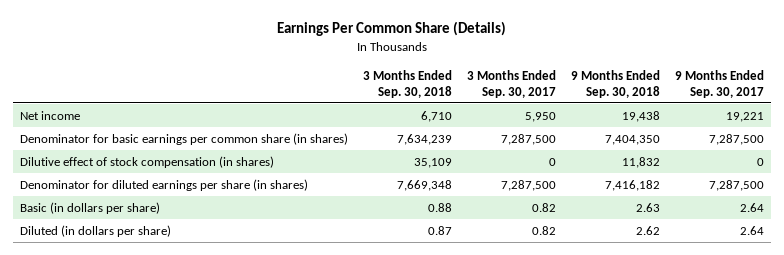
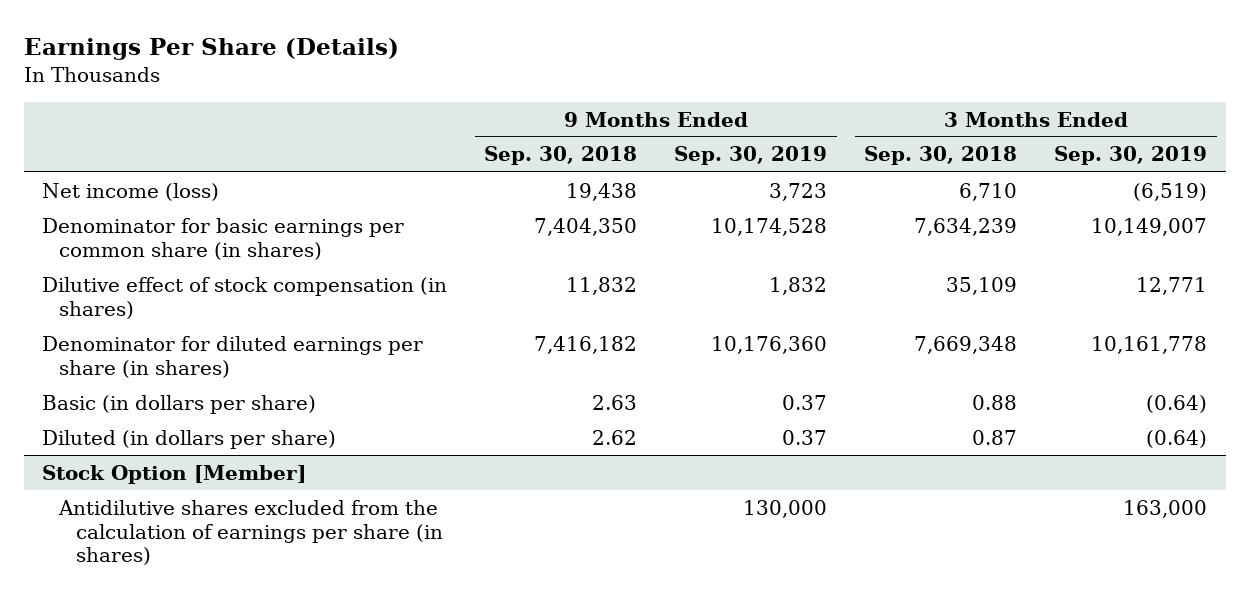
[276,21,506,37] Earnings Per Common Share (Details) -> [23,37,399,60] Earnings Per Share (Details)
[466,70,556,98] 3 Months Ended Sep. 30, 2017 -> none
[674,70,764,98] 9 Months Ended Sep. 30, 2017 -> none
none -> [674,146,828,166] Sep. 30, 2019
none -> [1054,146,1208,166] Sep. 30, 2019
[20,110,81,120] Net income -> [42,182,220,201] Net income (loss)
none -> [42,464,307,484] Stock Option [Member]
none -> [58,499,444,566] Antidilutive shares excluded from the calculation of earnings per share (in shares)

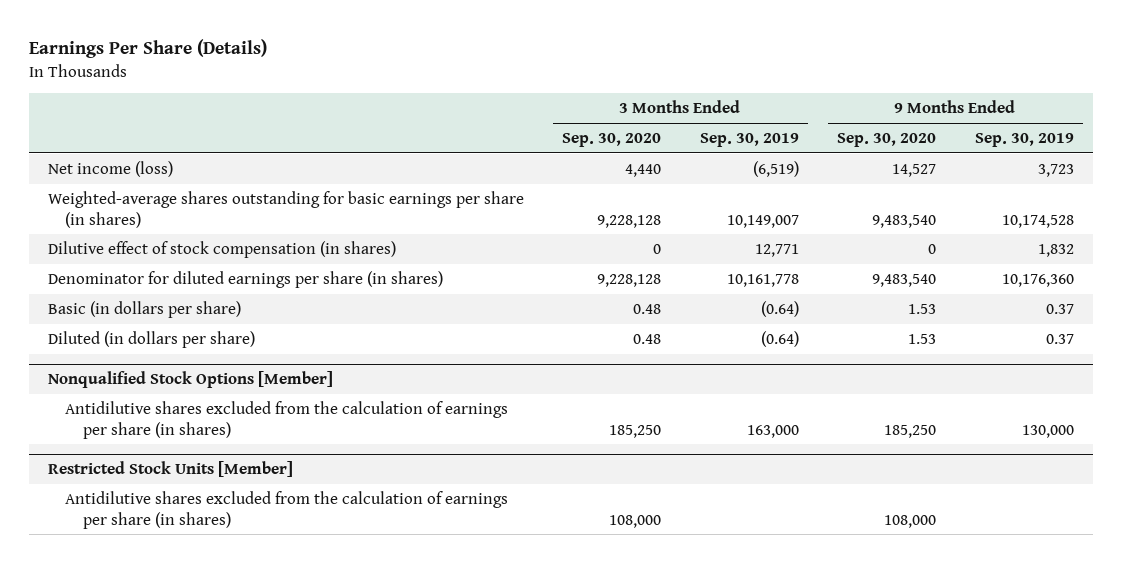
[484,146,638,166] Sep. 30, 2018 -> none
[864,146,1018,166] Sep. 30, 2018 -> none
none -> [562,133,662,148] Sep. 30, 2020
none -> [837,133,937,148] Sep. 30, 2020
[42,217,405,260] Denominator for basic earnings per common share (in shares) -> [47,191,524,228] Weighted-average shares outstanding for basic earnings per share (in shares)
[42,464,307,484] Stock Option [Member] -> [47,371,333,389] Nonqualified Stock Options [Member]
none -> [47,461,293,478] Restricted Stock Units [Member]
none -> [65,491,509,529] Antidilutive shares excluded from the calculation of earnings per share (in shares)

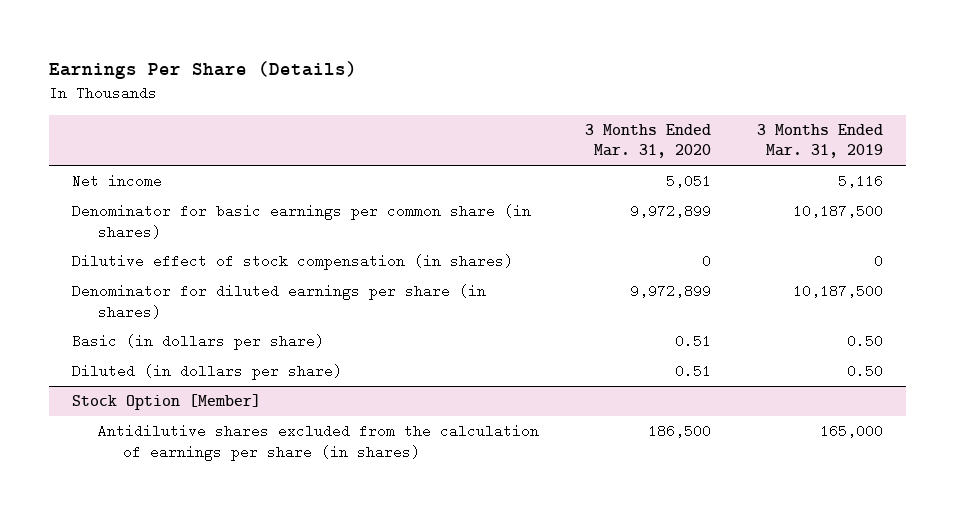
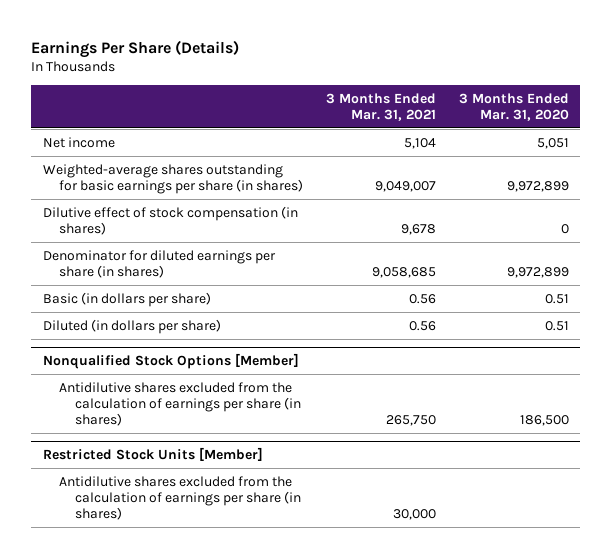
[756,123,883,159] 3 Months Ended Mar. 31, 2019 -> none
none -> [325,92,436,122] 3 Months Ended Mar. 31, 2021
[72,203,532,239] Denominator for basic earnings per common share (in shares) -> [42,163,303,195] Weighted-average shares outstanding for basic earnings per share (in shares)
[72,393,262,410] Stock Option [Member] -> [42,352,299,369] Nonqualified Stock Options [Member]
none -> [42,446,263,461] Restricted Stock Units [Member]
none -> [58,475,302,521] Antidilutive shares excluded from the calculation of earnings per share (in shares)

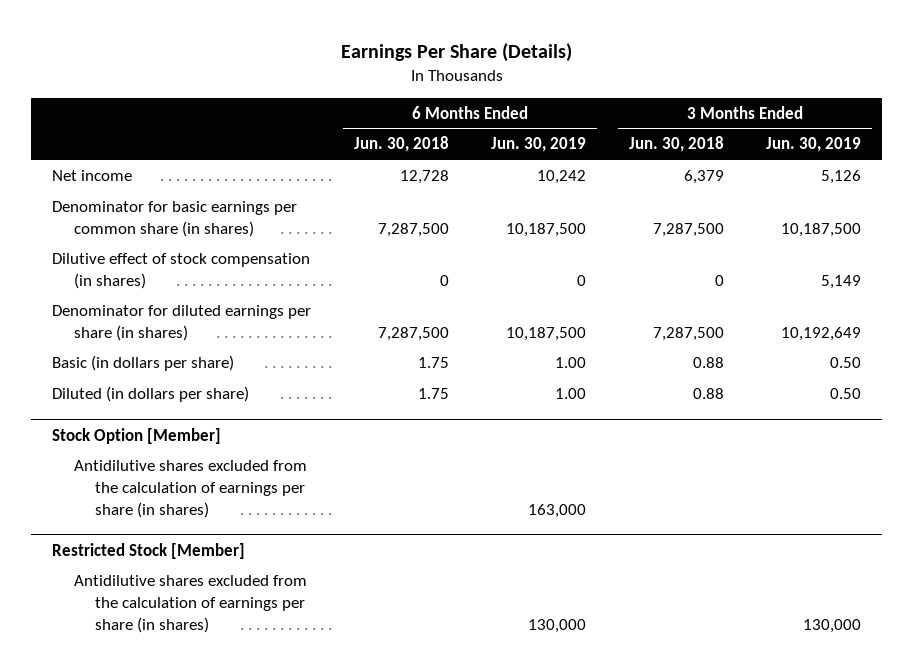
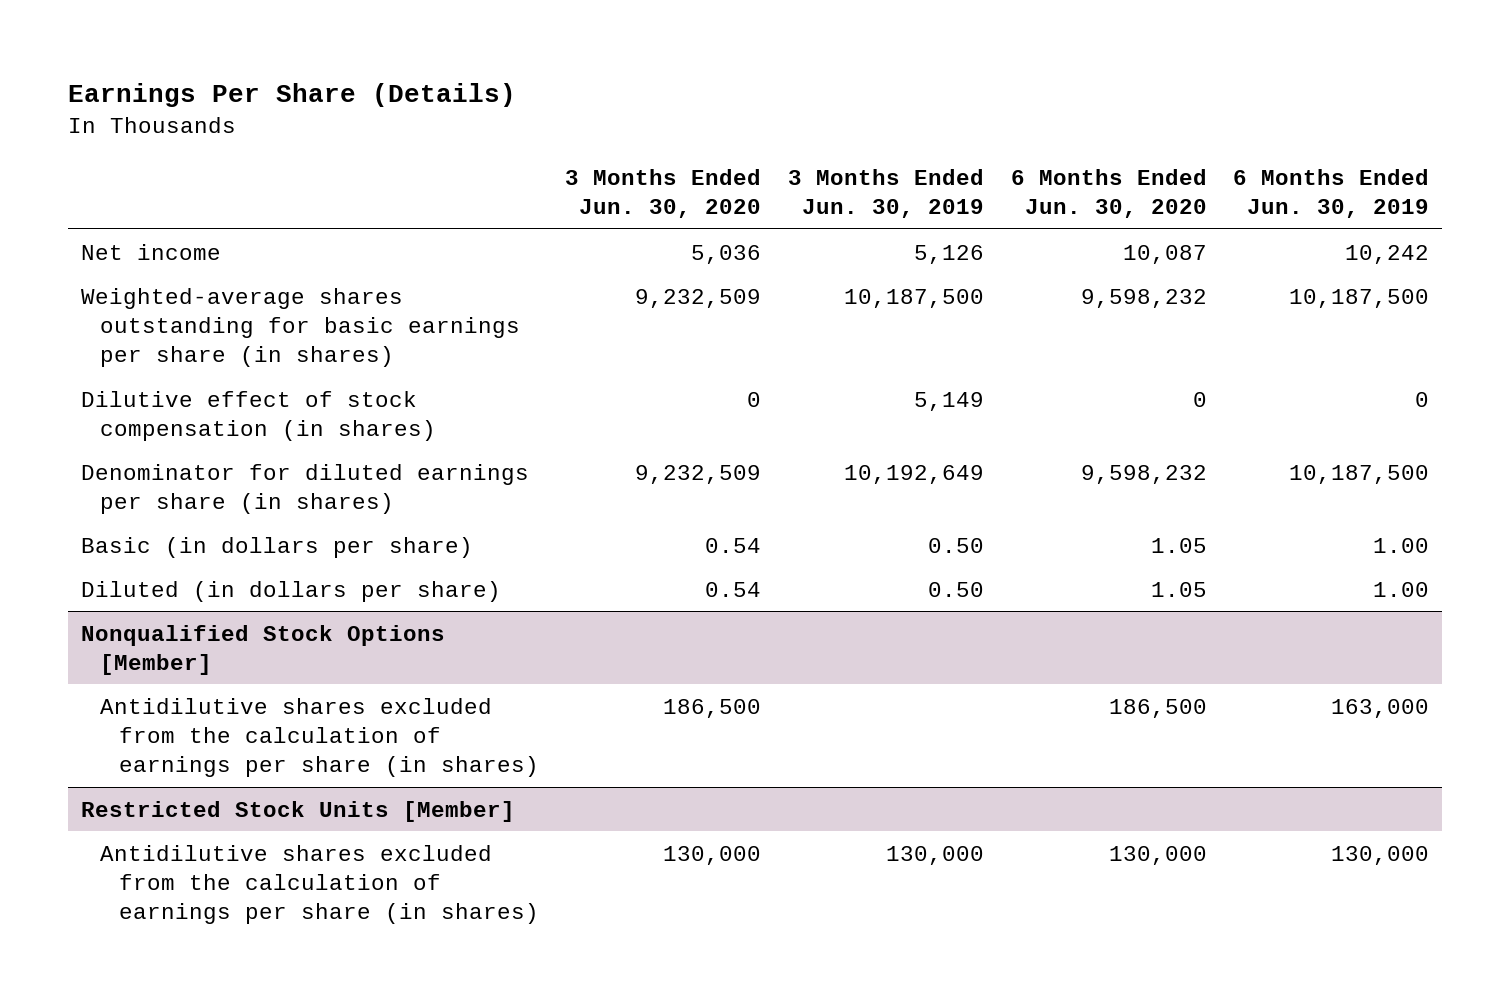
[353,136,449,153] Jun. 30, 2018 -> none
[628,136,724,153] Jun. 30, 2018 -> none
none -> [565,168,762,218] 3 Months Ended Jun. 30, 2020
none -> [1010,168,1207,218] 6 Months Ended Jun. 30, 2020
[52,200,298,237] Denominator for basic earnings per common share (in shares) -> [80,287,520,367] Weighted-average shares outstanding for basic earnings per share (in shares)
[52,427,222,444] Stock Option [Member] -> [80,624,445,675] Nonqualified Stock Options [Member]
[52,542,246,559] Restricted Stock [Member] -> [80,800,515,822] Restricted Stock Units [Member]

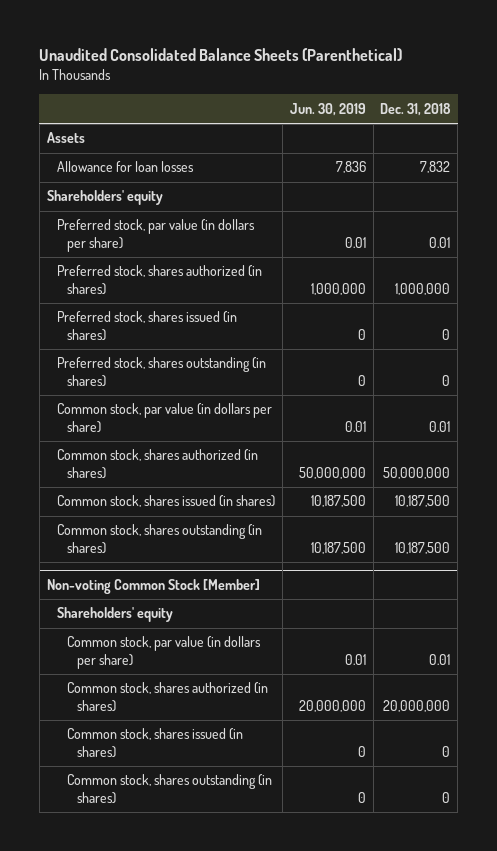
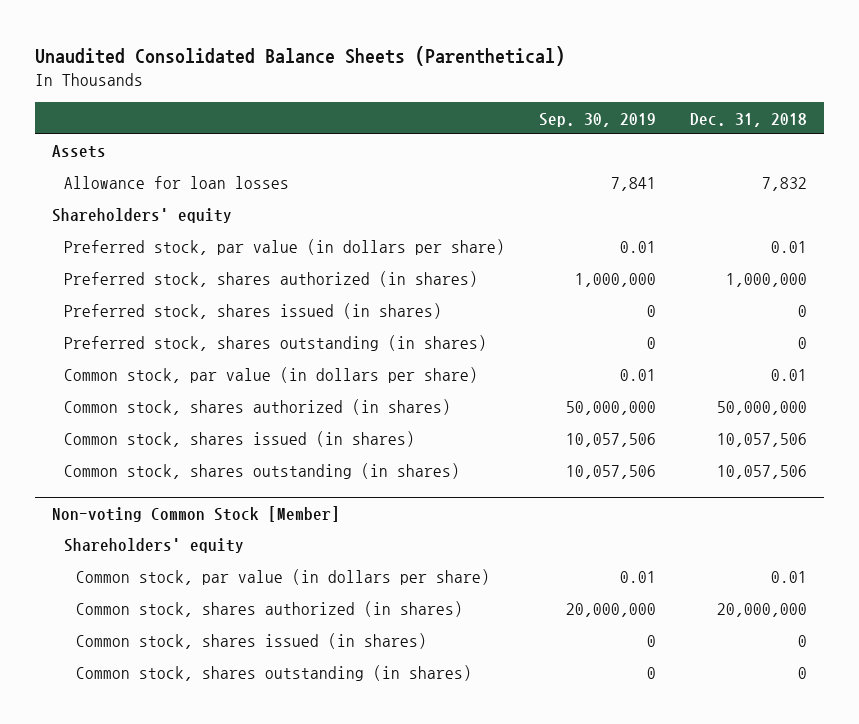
[289,102,366,116] Jun. 30, 2019 -> none
none -> [539,112,657,127] Sep. 30, 2019
[395,495,451,508] 10,187,500 -> [716,433,807,448] 10,057,506
[395,542,451,555] 10,187,500 -> [716,465,807,480] 10,057,506

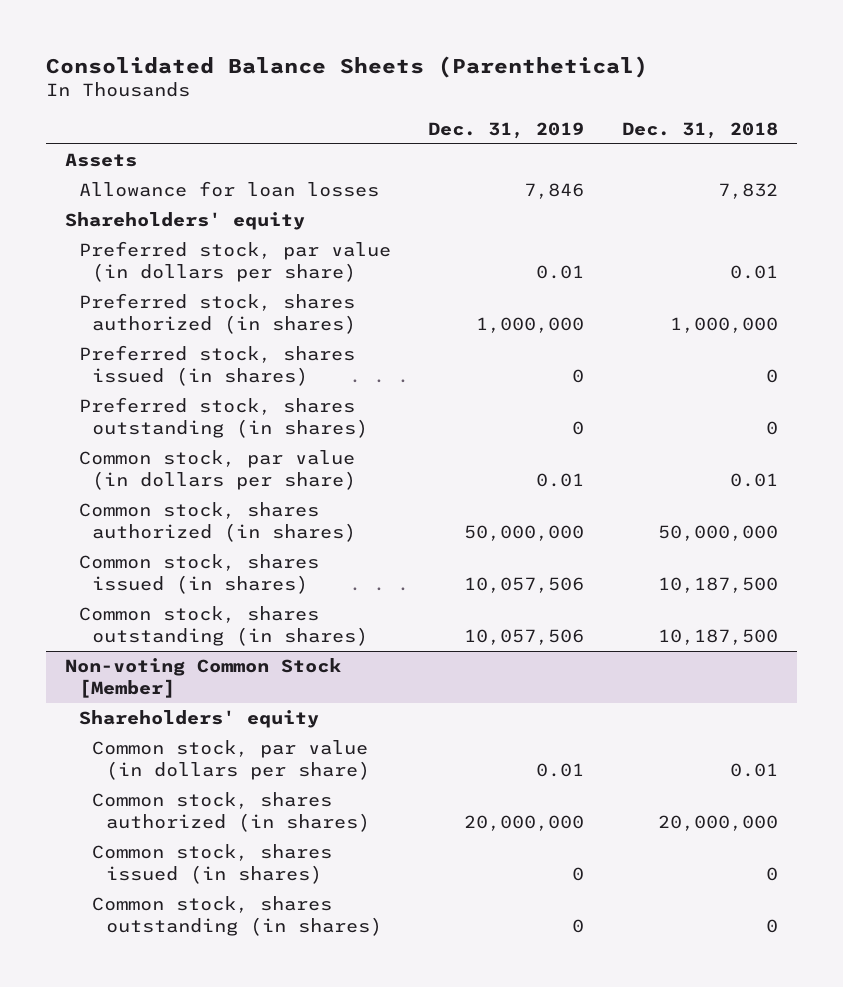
[35,45,566,66] Unaudited Consolidated Balance Sheets (Parenthetical) -> [46,55,649,78] Consolidated Balance Sheets (Parenthetical)
[539,112,657,127] Sep. 30, 2019 -> none
none -> [428,121,585,139] Dec. 31, 2019
[716,433,807,448] 10,057,506 -> [658,576,779,593] 10,187,500
[716,465,807,480] 10,057,506 -> [658,628,779,645] 10,187,500

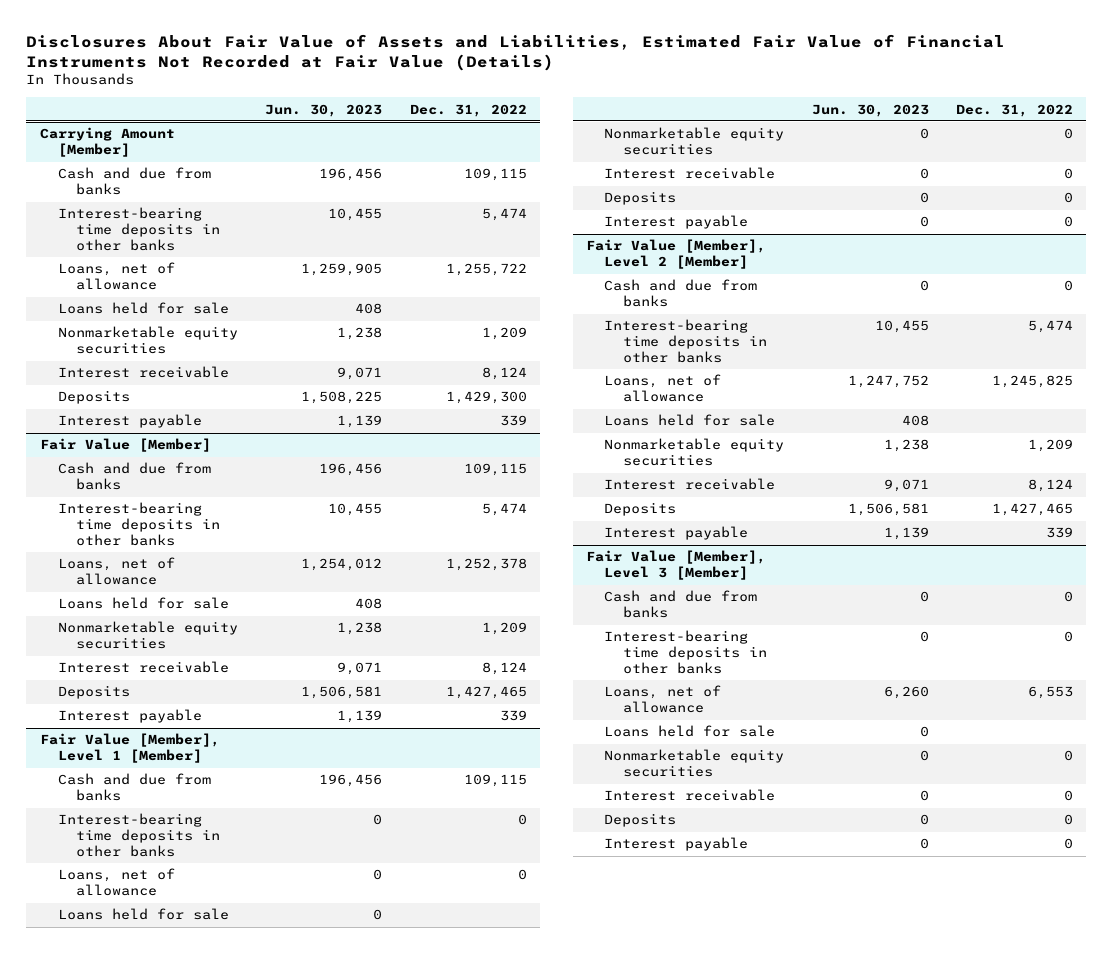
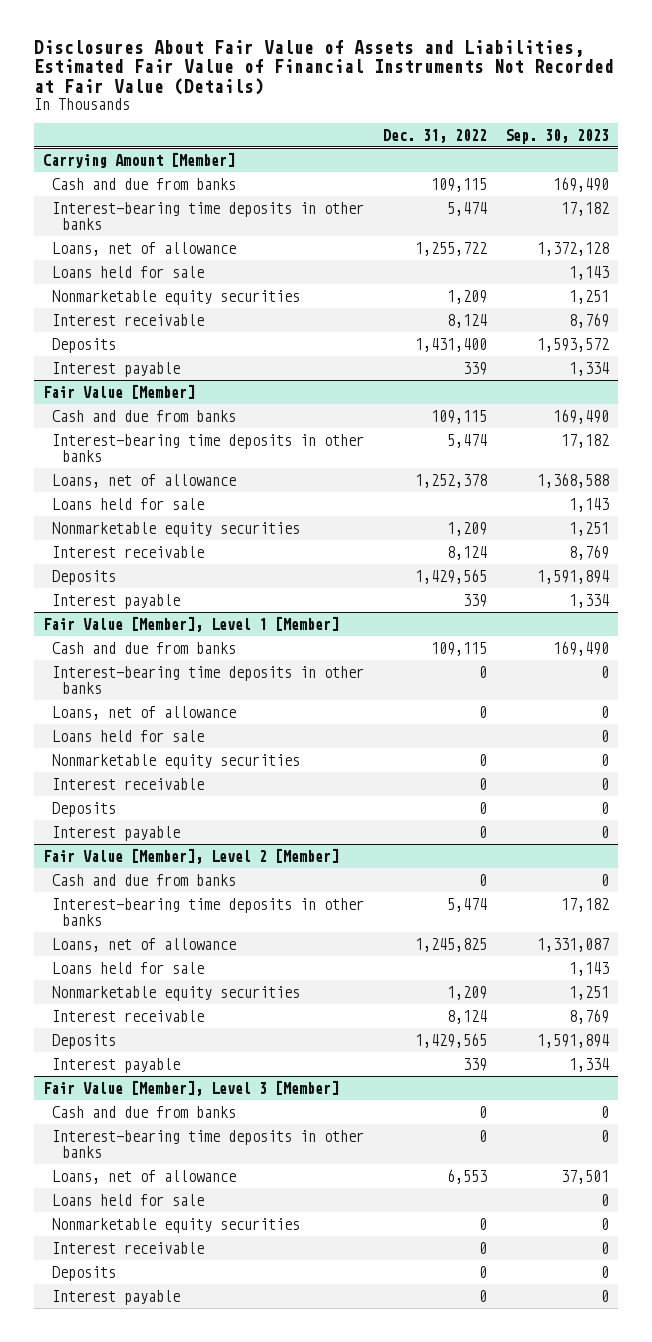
[265,103,383,117] Jun. 30, 2023 -> none
none -> [504,128,609,144] Sep. 30, 2023
[445,391,527,405] 1,429,300 -> [414,337,487,352] 1,431,400
[445,686,527,700] 1,427,465 -> [414,568,487,584] 1,429,565
[991,503,1073,517] 1,427,465 -> [414,1032,487,1048] 1,429,565

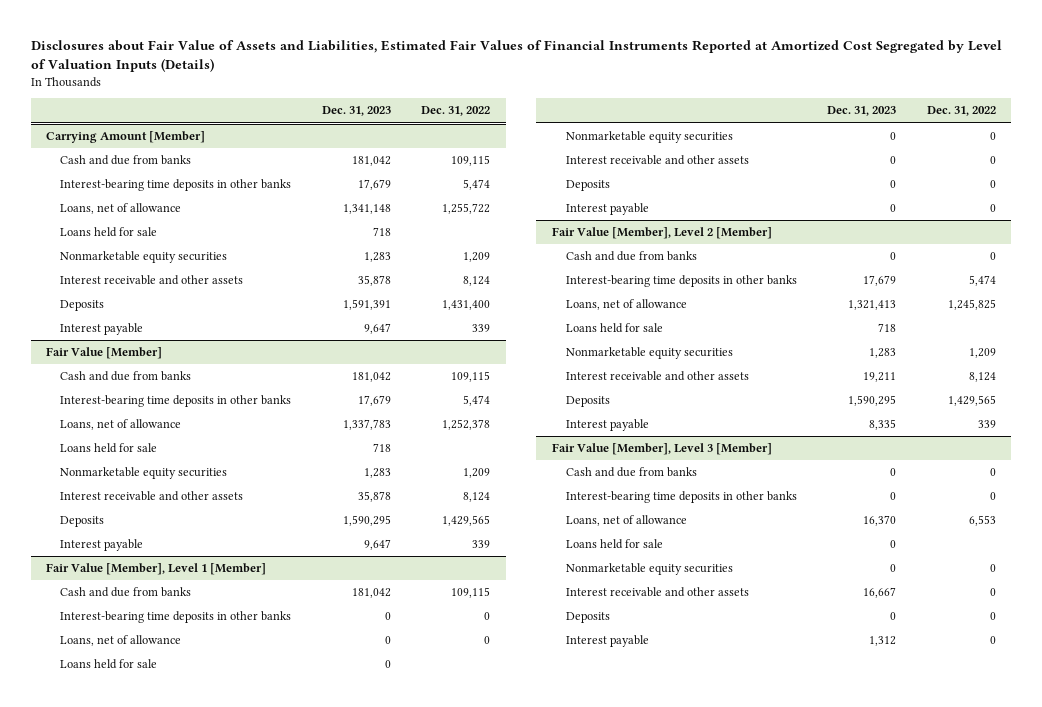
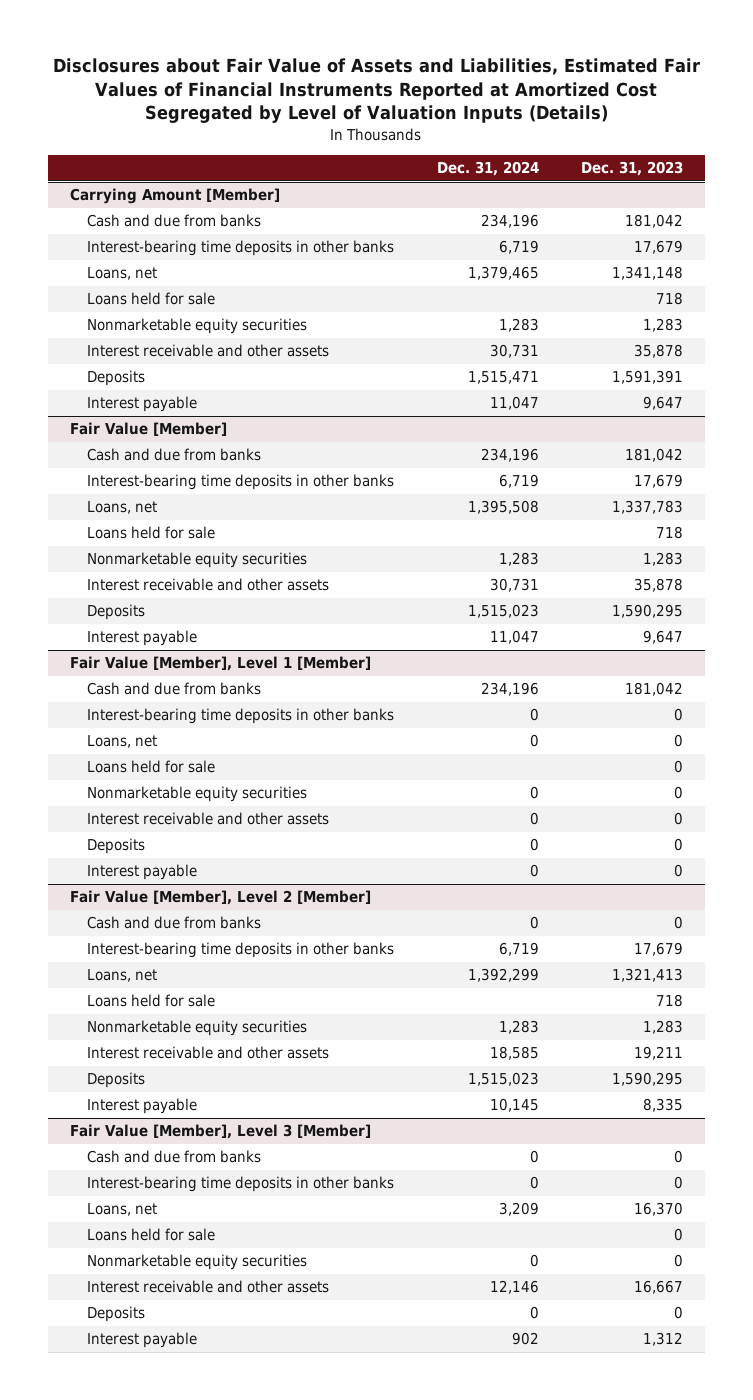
[421,106,491,117] Dec. 31, 2022 -> none
none -> [436,161,539,177] Dec. 31, 2024
[60,203,182,215] Loans, net of allowance -> [86,267,157,281] Loans, net
[60,419,182,431] Loans, net of allowance -> [86,501,157,515] Loans, net
[60,635,182,647] Loans, net of allowance -> [86,735,157,749] Loans, net
[565,299,687,311] Loans, net of allowance -> [86,969,157,983] Loans, net
[565,515,687,527] Loans, net of allowance -> [86,1203,157,1217] Loans, net

